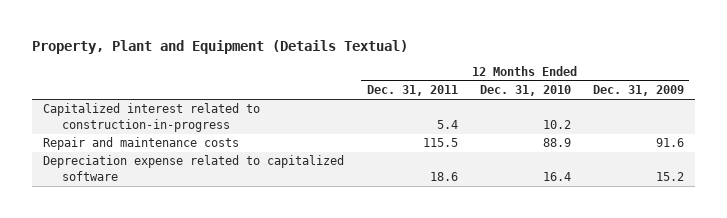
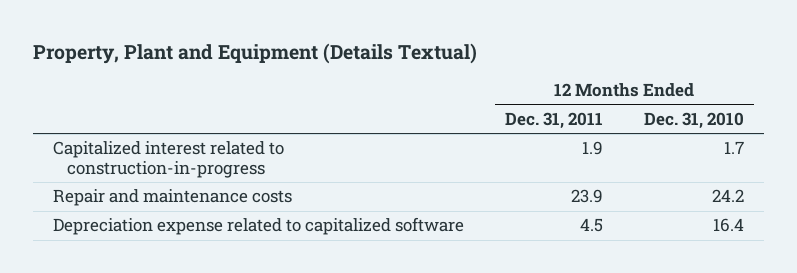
[592,85,684,97] Dec. 31, 2009 -> none
[436,119,458,129] 5.4 -> [581,141,603,156] 1.9
[542,119,571,129] 10.2 -> [723,141,744,155] 1.7
[422,138,458,148] 115.5 -> [570,189,603,204] 23.9
[542,138,571,148] 88.9 -> [711,189,744,203] 24.2
[429,171,458,181] 18.6 -> [579,218,603,233] 4.5

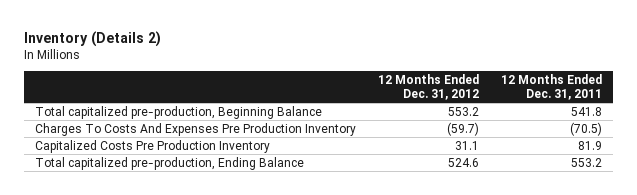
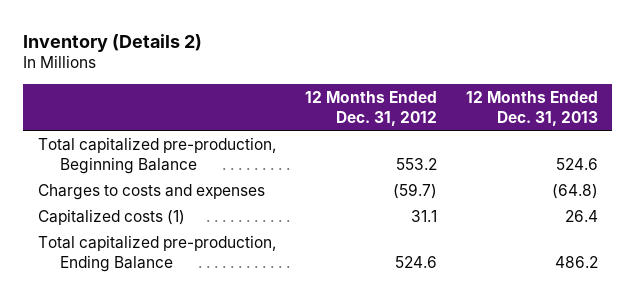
[501,73,603,101] 12 Months Ended Dec. 31, 2011 -> none
none -> [465,90,598,126] 12 Months Ended Dec. 31, 2013
[34,122,356,136] Charges To Costs And Expenses Pre Production Inventory -> [37,183,265,200] Charges to costs and expenses
[34,139,270,153] Capitalized Costs Pre Production Inventory -> [37,208,185,225] Capitalized costs (1)

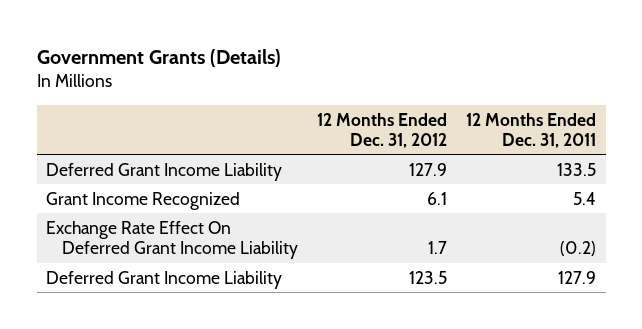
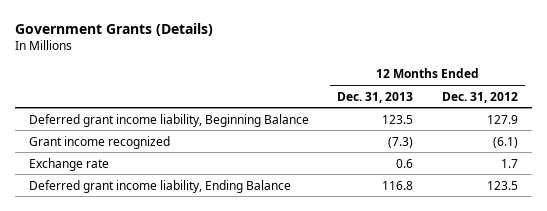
[466,112,597,149] 12 Months Ended Dec. 31, 2011 -> none
none -> [337,91,414,103] Dec. 31, 2013
[46,162,283,181] Deferred Grant Income Liability -> [29,113,310,127] Deferred grant income liability, Beginning Balance
[46,191,241,210] Grant Income Recognized -> [29,135,171,149] Grant income recognized
[426,191,447,205] 6.1 -> [492,136,518,148] (6.1)
[46,220,298,260] Exchange Rate Effect On Deferred Grant Income Liability -> [29,157,110,171] Exchange rate
[46,270,283,289] Deferred Grant Income Liability -> [29,179,292,193] Deferred grant income liability, Ending Balance

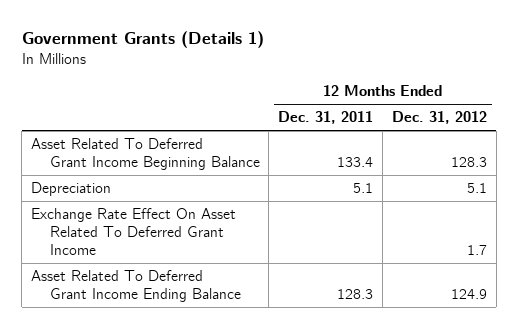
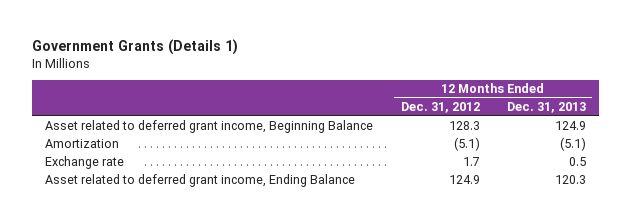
[278,111,374,125] Dec. 31, 2011 -> none
none -> [506,102,586,114] Dec. 31, 2013
[31,181,112,196] Depreciation -> none
[31,137,260,170] Asset Related To Deferred Grant Income Beginning Balance -> [45,120,374,134] Asset related to deferred grant income, Beginning Balance
none -> [45,139,120,149] Amortization
[31,207,237,255] Exchange Rate Effect On Asset Related To Deferred Grant Income -> [45,156,125,170] Exchange rate
[31,269,241,302] Asset Related To Deferred Grant Income Ending Balance -> [45,174,356,188] Asset related to deferred grant income, Ending Balance

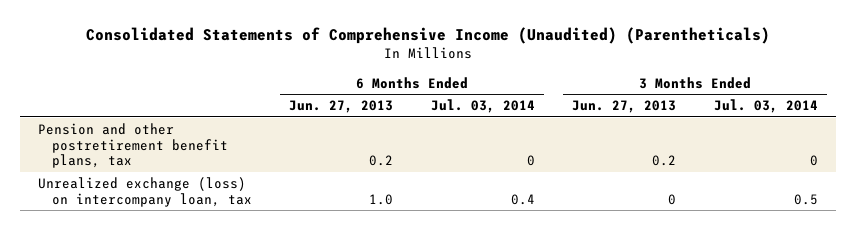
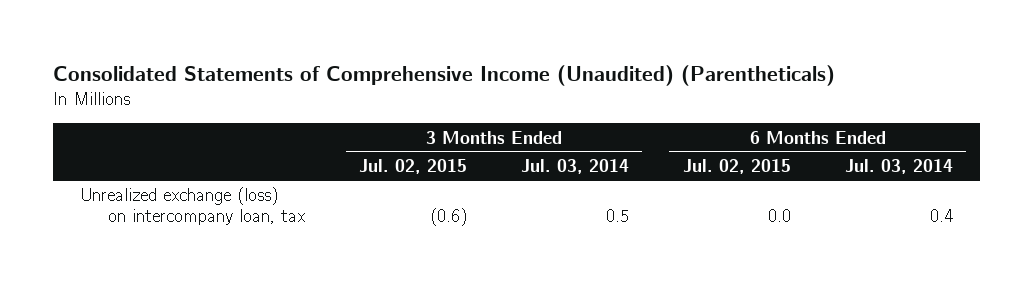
[289,100,394,114] Jun. 27, 2013 -> none
[572,100,677,114] Jun. 27, 2013 -> none
none -> [359,159,468,175] Jul. 02, 2015
none -> [682,159,791,175] Jul. 02, 2015
[38,122,228,169] Pension and other postretirement benefit plans, tax -> none

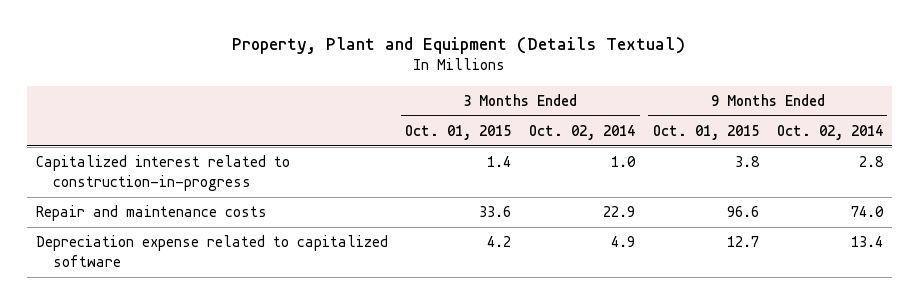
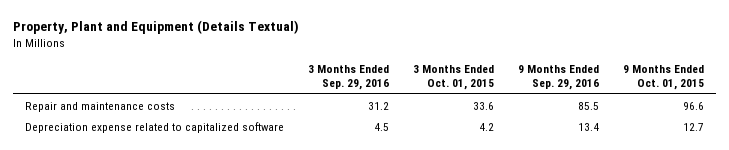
[529,125,636,141] Oct. 02, 2014 -> none
[776,125,883,141] Oct. 02, 2014 -> none
none -> [308,64,390,91] 3 Months Ended Sep. 29, 2016
none -> [518,64,600,91] 9 Months Ended Sep. 29, 2016
[35,155,290,191] Capitalized interest related to construction-in-progress -> none

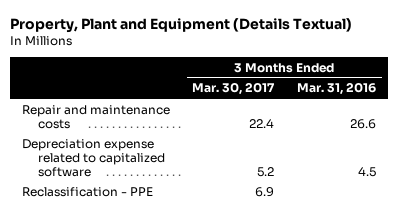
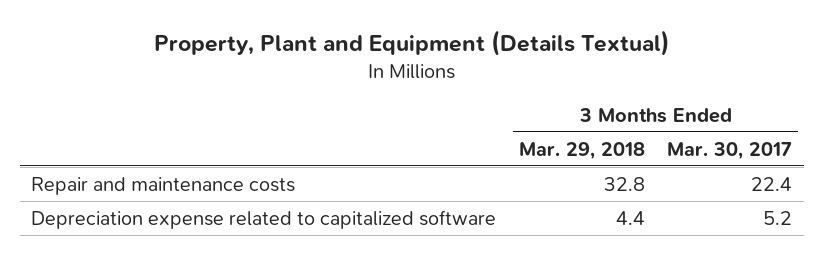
[297,82,377,96] Mar. 31, 2016 -> none
none -> [518,141,645,160] Mar. 29, 2018
[21,186,153,197] Reclassification - PPE -> none

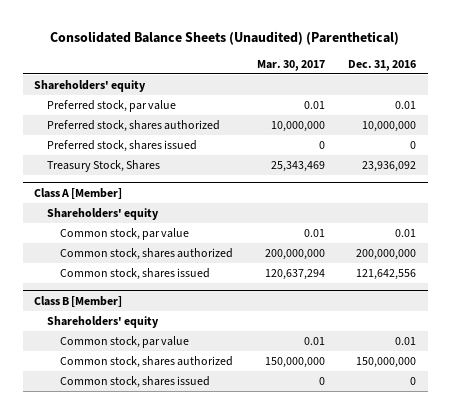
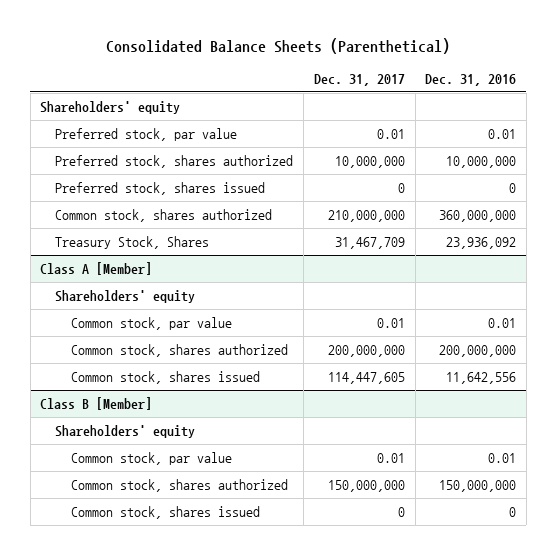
[50,30,400,45] Consolidated Balance Sheets (Unaudited) (Parenthetical) -> [106,38,451,55] Consolidated Balance Sheets (Parenthetical)
[256,59,325,71] Mar. 30, 2017 -> none
none -> [313,73,405,86] Dec. 31, 2017
none -> [55,208,273,222] Common stock, shares authorized
[356,268,417,280] 121,642,556 -> [446,371,517,384] 11,642,556

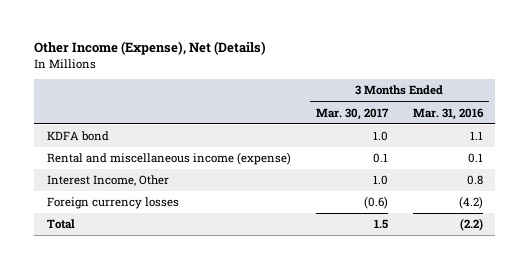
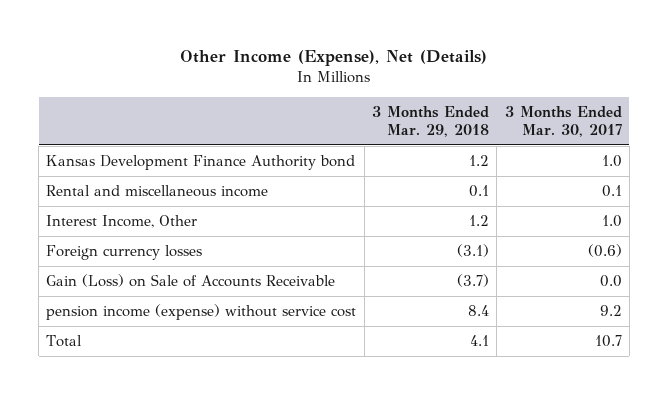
[412,107,484,120] Mar. 31, 2016 -> none
none -> [371,105,489,138] 3 Months Ended Mar. 29, 2018
[46,131,109,142] KDFA bond -> [46,154,356,170] Kansas Development Finance Authority bond
[46,152,291,166] Rental and miscellaneous income (expense) -> [46,184,269,197] Rental and miscellaneous income
none -> [46,273,336,287] Gain (Loss) on Sale of Accounts Receivable
none -> [46,303,357,320] pension income (expense) without service cost
[373,219,388,230] 1.5 -> [594,334,622,347] 10.7

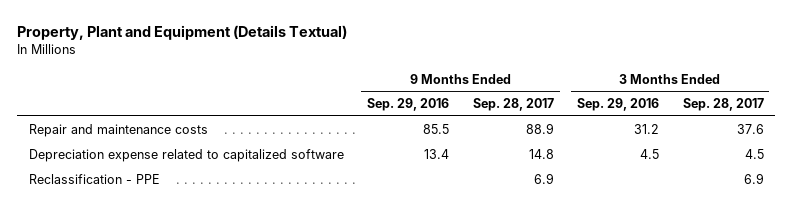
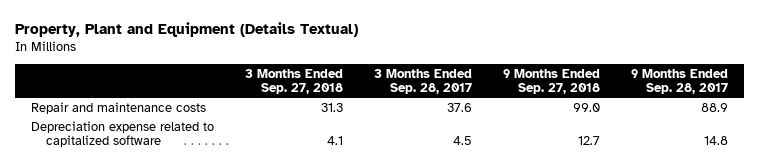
[367,98,450,112] Sep. 29, 2016 -> none
[577,98,660,112] Sep. 29, 2016 -> none
none -> [244,68,343,95] 3 Months Ended Sep. 27, 2018
none -> [503,68,601,95] 9 Months Ended Sep. 27, 2018
[28,173,160,184] Reclassification - PPE -> none

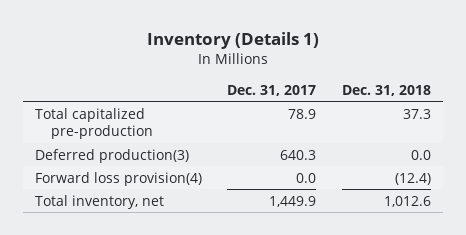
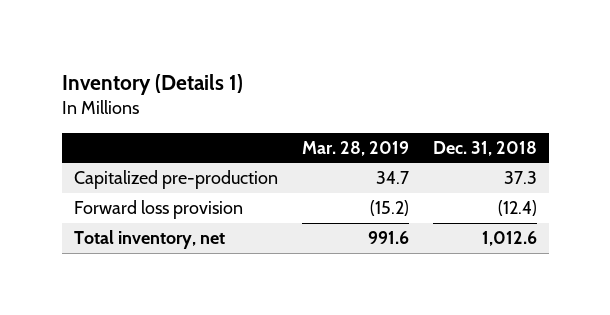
[227,84,317,96] Dec. 31, 2017 -> none
none -> [301,140,409,156] Mar. 28, 2019
[35,148,190,163] Deferred production(3) -> none
[35,107,153,140] Total capitalized pre-production -> [73,170,278,190] Capitalized pre-production
[35,171,203,186] Forward loss provision(4) -> [73,200,243,220] Forward loss provision

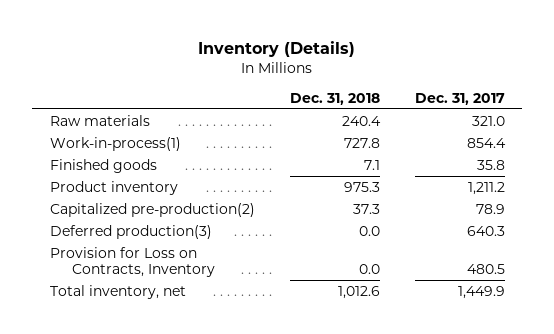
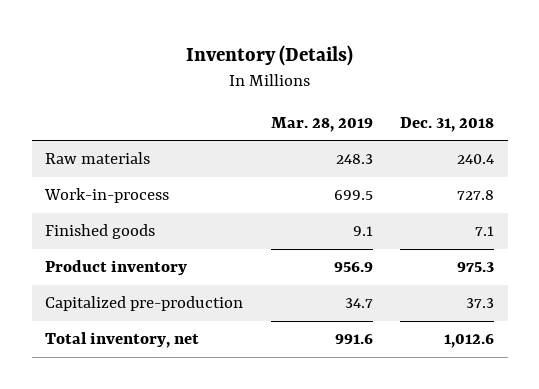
[414,92,505,105] Dec. 31, 2017 -> none
none -> [270,116,373,132] Mar. 28, 2019
[49,136,181,151] Work-in-process(1) -> [44,188,170,204] Work-in-process
[49,224,212,239] Deferred production(3) -> none
[49,246,215,278] Provision for Loss on Contracts, Inventory -> none
[49,202,255,217] Capitalized pre-production(2) -> [45,296,244,312] Capitalized pre-production

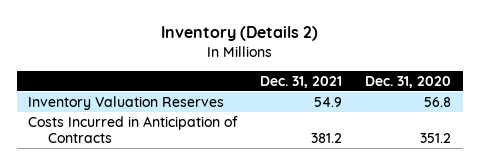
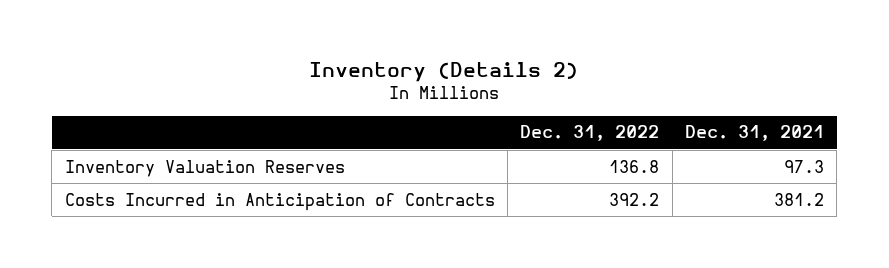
[365,75,452,88] Dec. 31, 2020 -> none
none -> [520,125,660,142] Dec. 31, 2022
[314,96,343,107] 54.9 -> [784,159,825,173] 97.3

